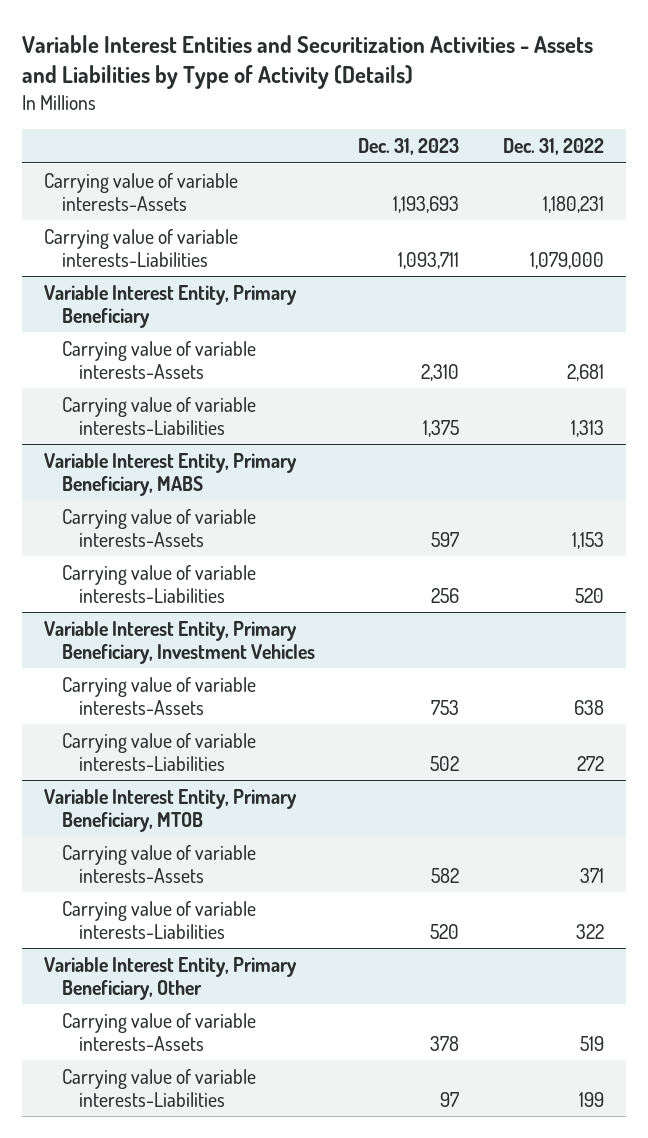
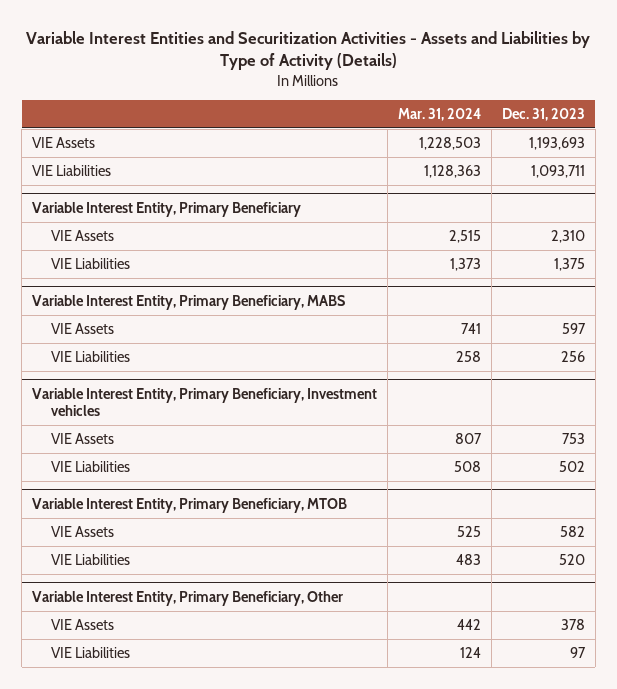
[503,138,605,156] Dec. 31, 2022 -> none
none -> [397,108,481,122] Mar. 31, 2024
[43,172,238,211] Carrying value of variable interests-Assets -> [32,136,96,148] VIE Assets
[43,228,238,267] Carrying value of variable interests-Liabilities -> [32,164,112,176] VIE Liabilities
[61,340,256,379] Carrying value of variable interests-Assets -> [50,229,114,241] VIE Assets
[61,396,256,435] Carrying value of variable interests-Liabilities -> [50,257,130,269] VIE Liabilities
[61,508,256,547] Carrying value of variable interests-Assets -> [50,322,114,334] VIE Assets
[61,564,256,603] Carrying value of variable interests-Liabilities -> [50,350,130,362] VIE Liabilities
[43,620,315,664] Variable Interest Entity, Primary Beneficiary, Investment Vehicles -> [32,387,378,417] Variable Interest Entity, Primary Beneficiary, Investment vehicles
[61,676,256,715] Carrying value of variable interests-Assets -> [50,432,114,444] VIE Assets
[61,732,256,771] Carrying value of variable interests-Liabilities -> [50,460,130,472] VIE Liabilities
[61,844,256,883] Carrying value of variable interests-Assets -> [50,525,114,537] VIE Assets
[61,900,256,939] Carrying value of variable interests-Liabilities -> [50,553,130,565] VIE Liabilities
[61,1012,256,1051] Carrying value of variable interests-Assets -> [50,618,114,630] VIE Assets
[61,1068,256,1107] Carrying value of variable interests-Liabilities -> [50,646,130,658] VIE Liabilities

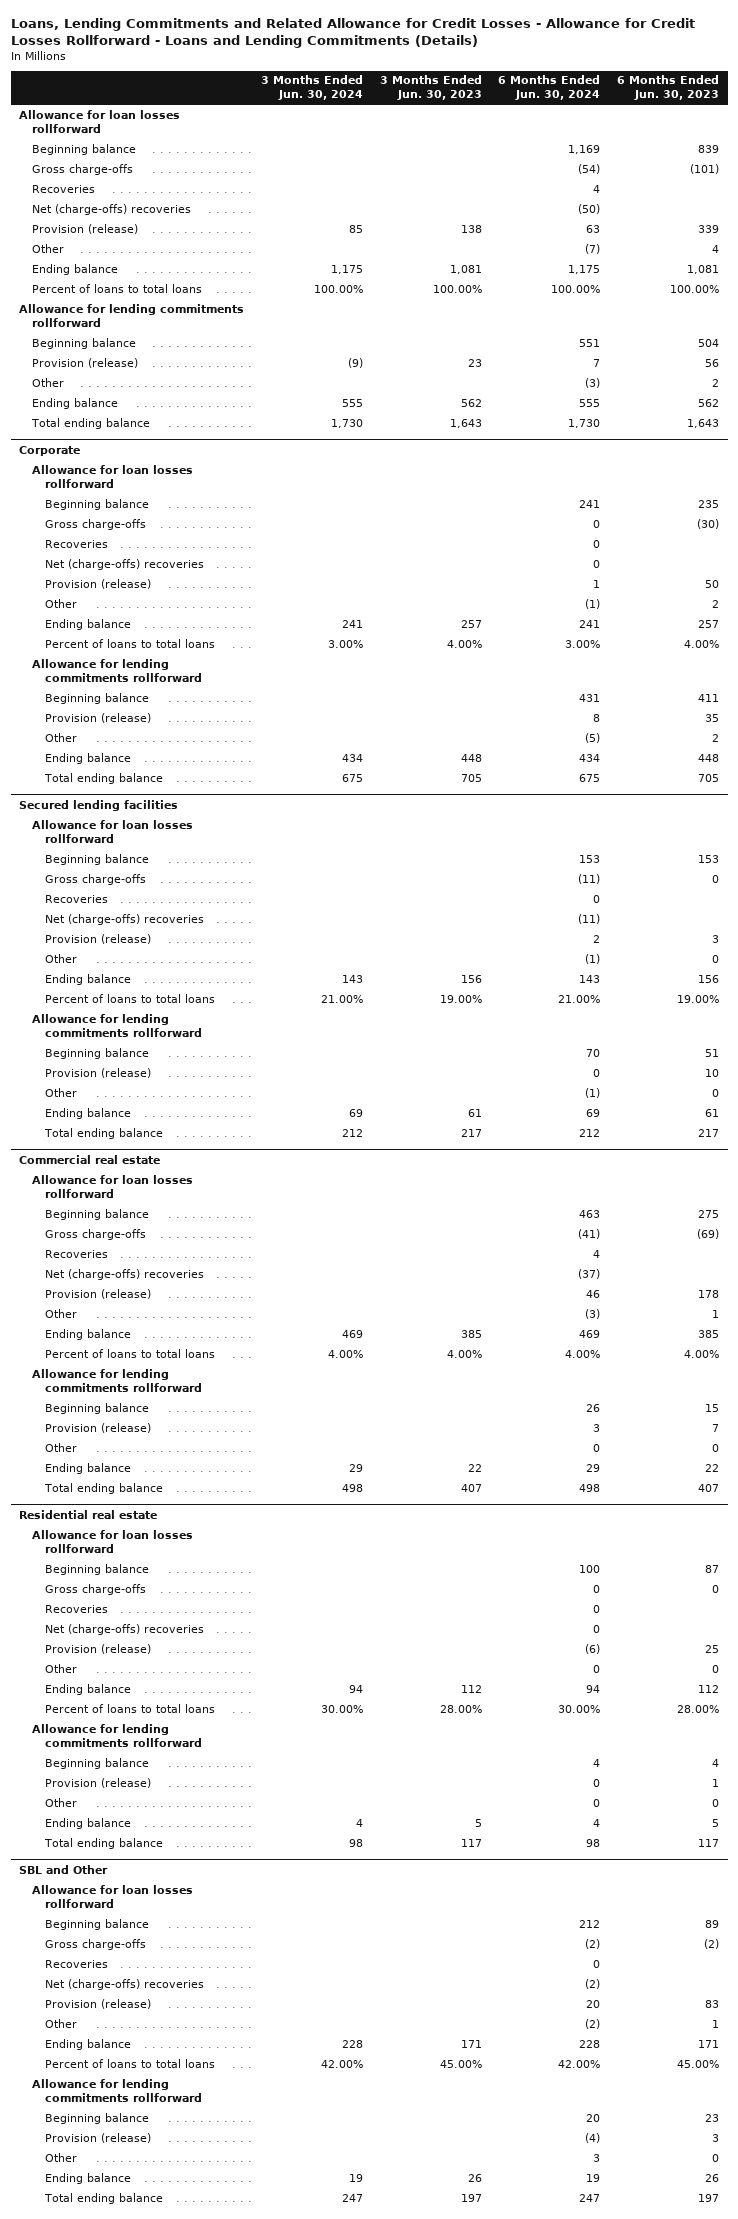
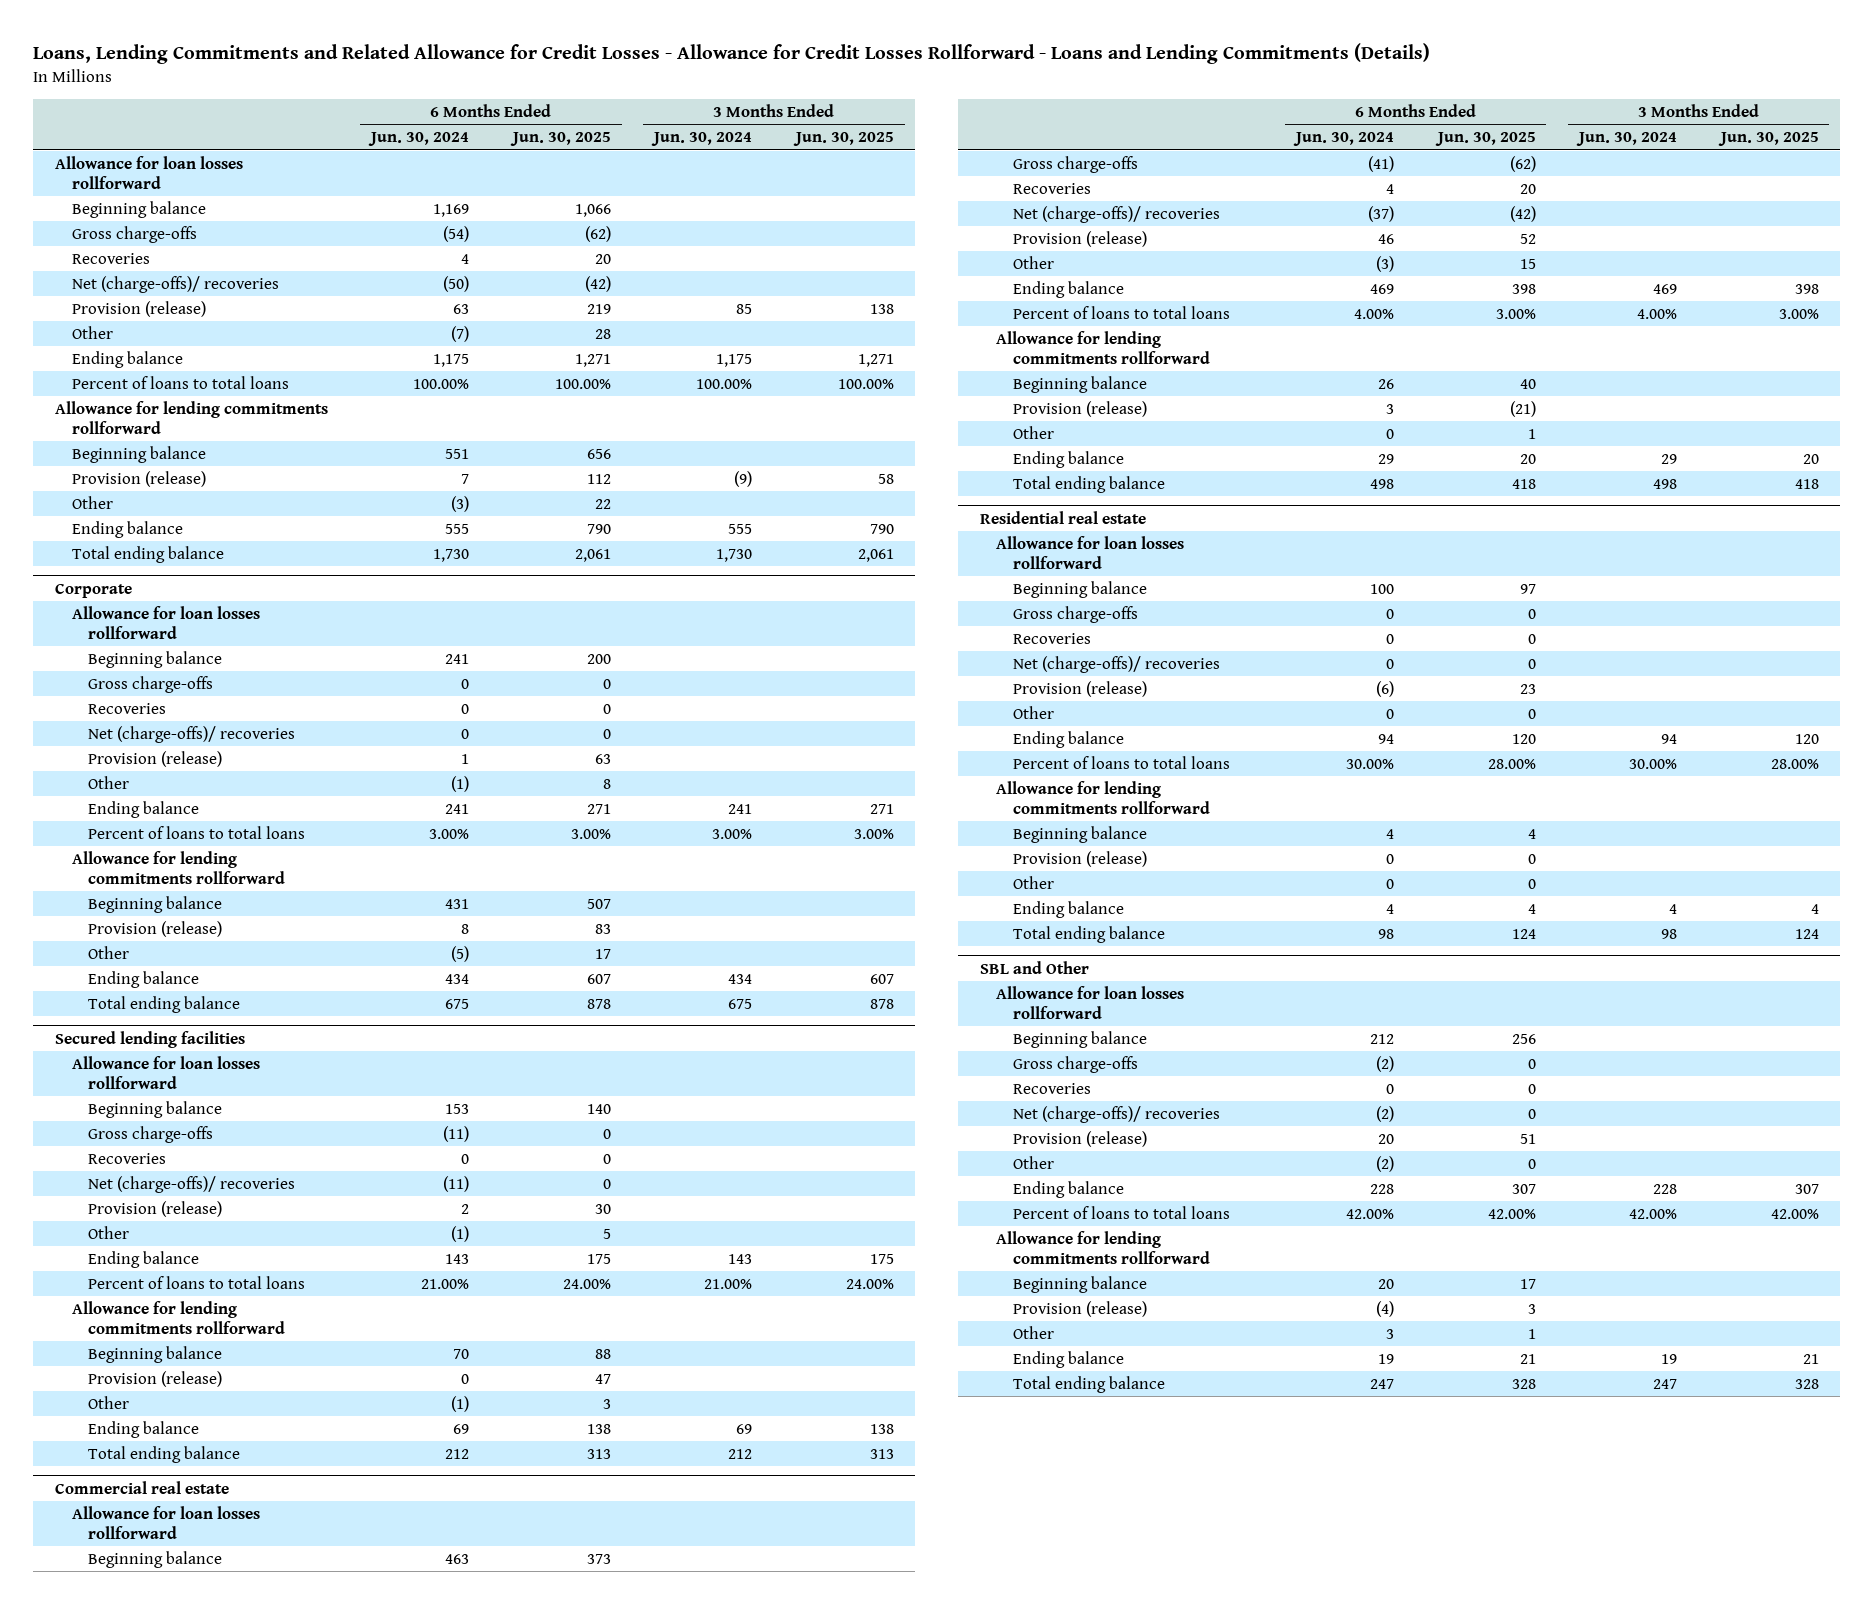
[379,75,482,101] 3 Months Ended Jun. 30, 2023 -> none
[617,75,720,101] 6 Months Ended Jun. 30, 2023 -> none
none -> [509,132,611,147] Jun. 30, 2025
none -> [792,132,894,147] Jun. 30, 2025
[31,203,191,215] Net (charge-offs) recoveries -> [71,275,279,293] Net (charge-offs)/ recoveries
[44,558,204,570] Net (charge-offs) recoveries -> [88,725,296,743] Net (charge-offs)/ recoveries
[44,913,204,925] Net (charge-offs) recoveries -> [88,1175,296,1193] Net (charge-offs)/ recoveries
[44,1268,204,1280] Net (charge-offs) recoveries -> [1013,205,1221,223] Net (charge-offs)/ recoveries
[44,1623,204,1635] Net (charge-offs) recoveries -> [1013,655,1221,673] Net (charge-offs)/ recoveries
[44,1978,204,1990] Net (charge-offs) recoveries -> [1013,1105,1221,1123] Net (charge-offs)/ recoveries

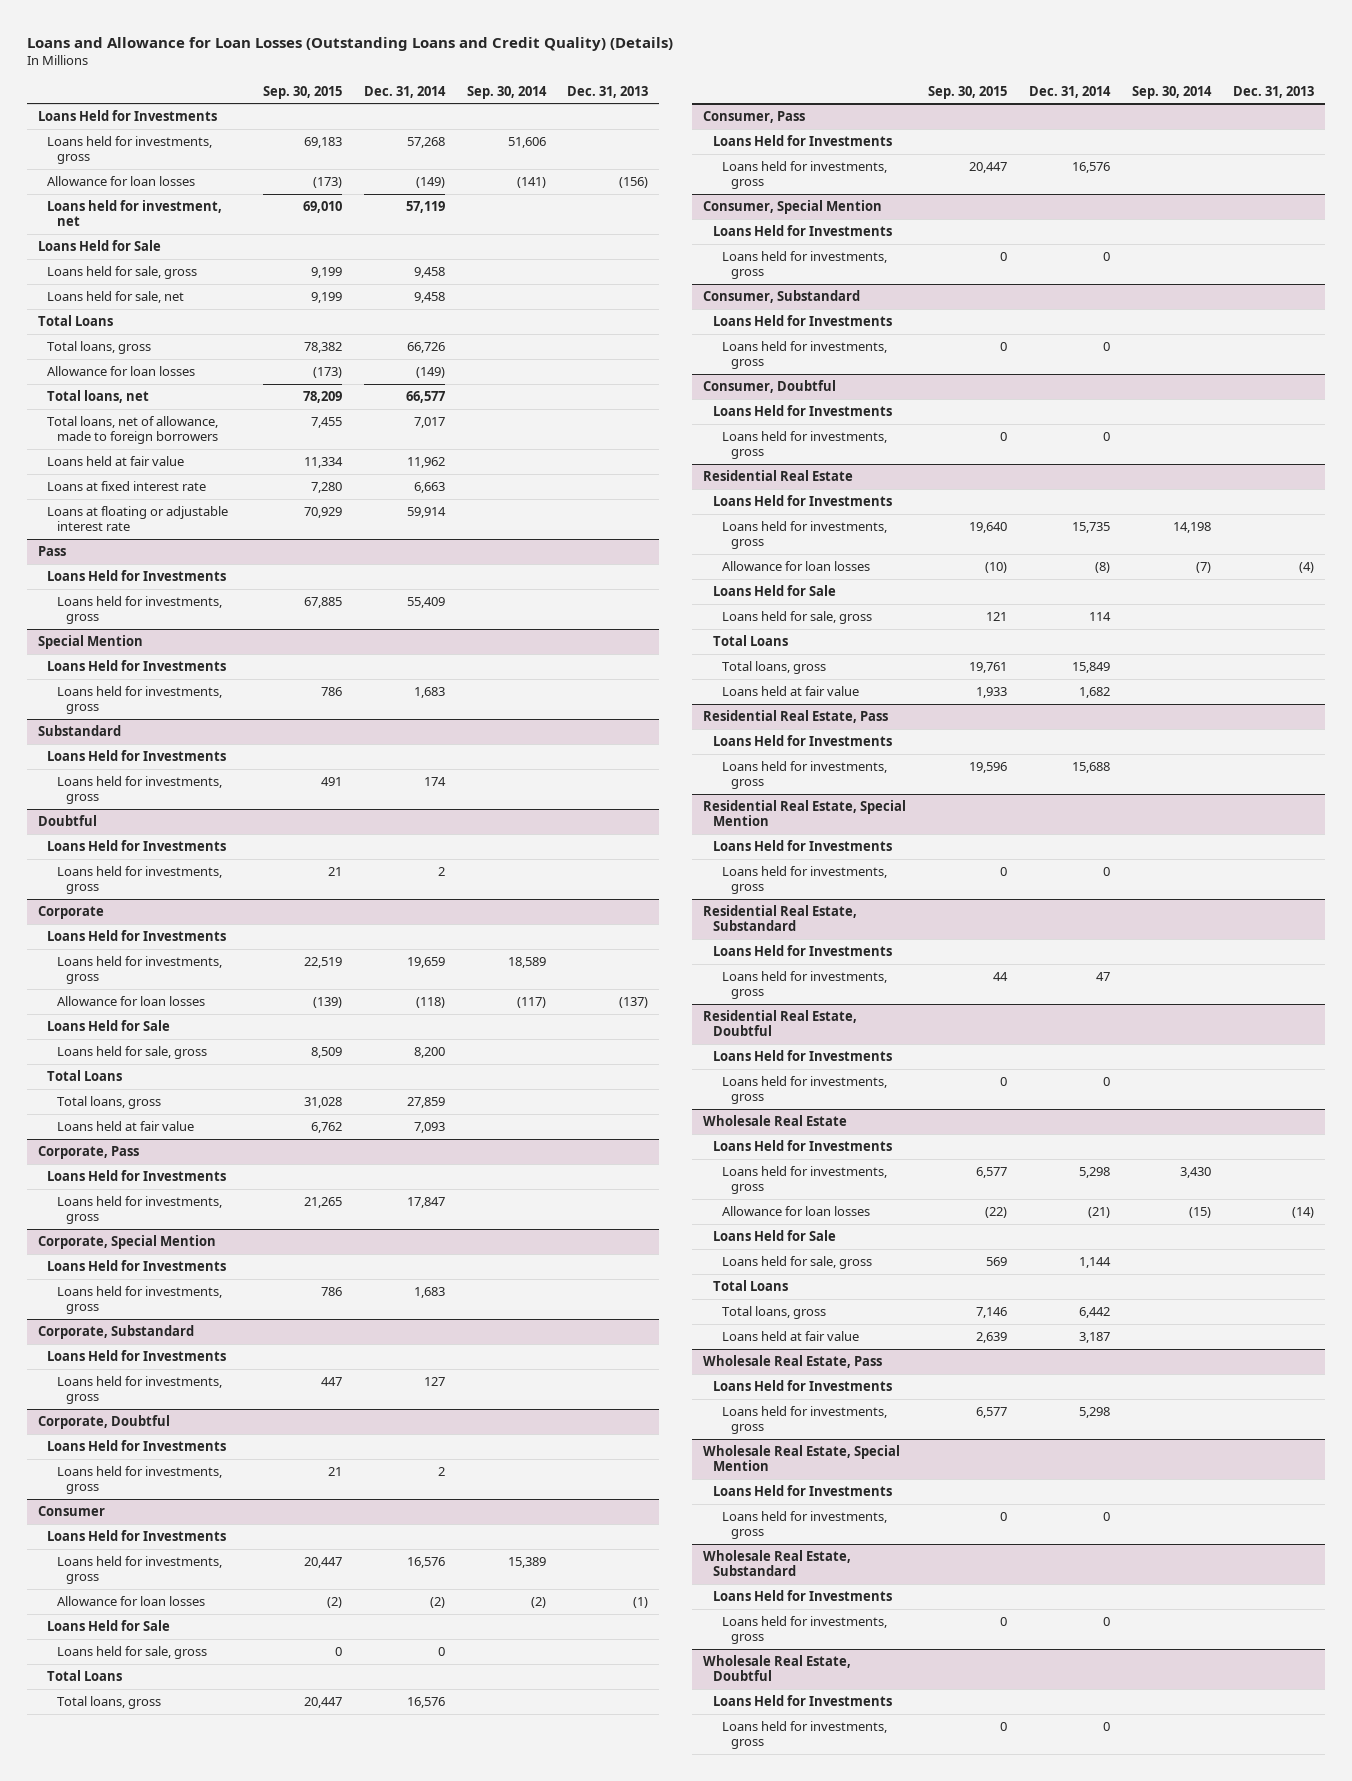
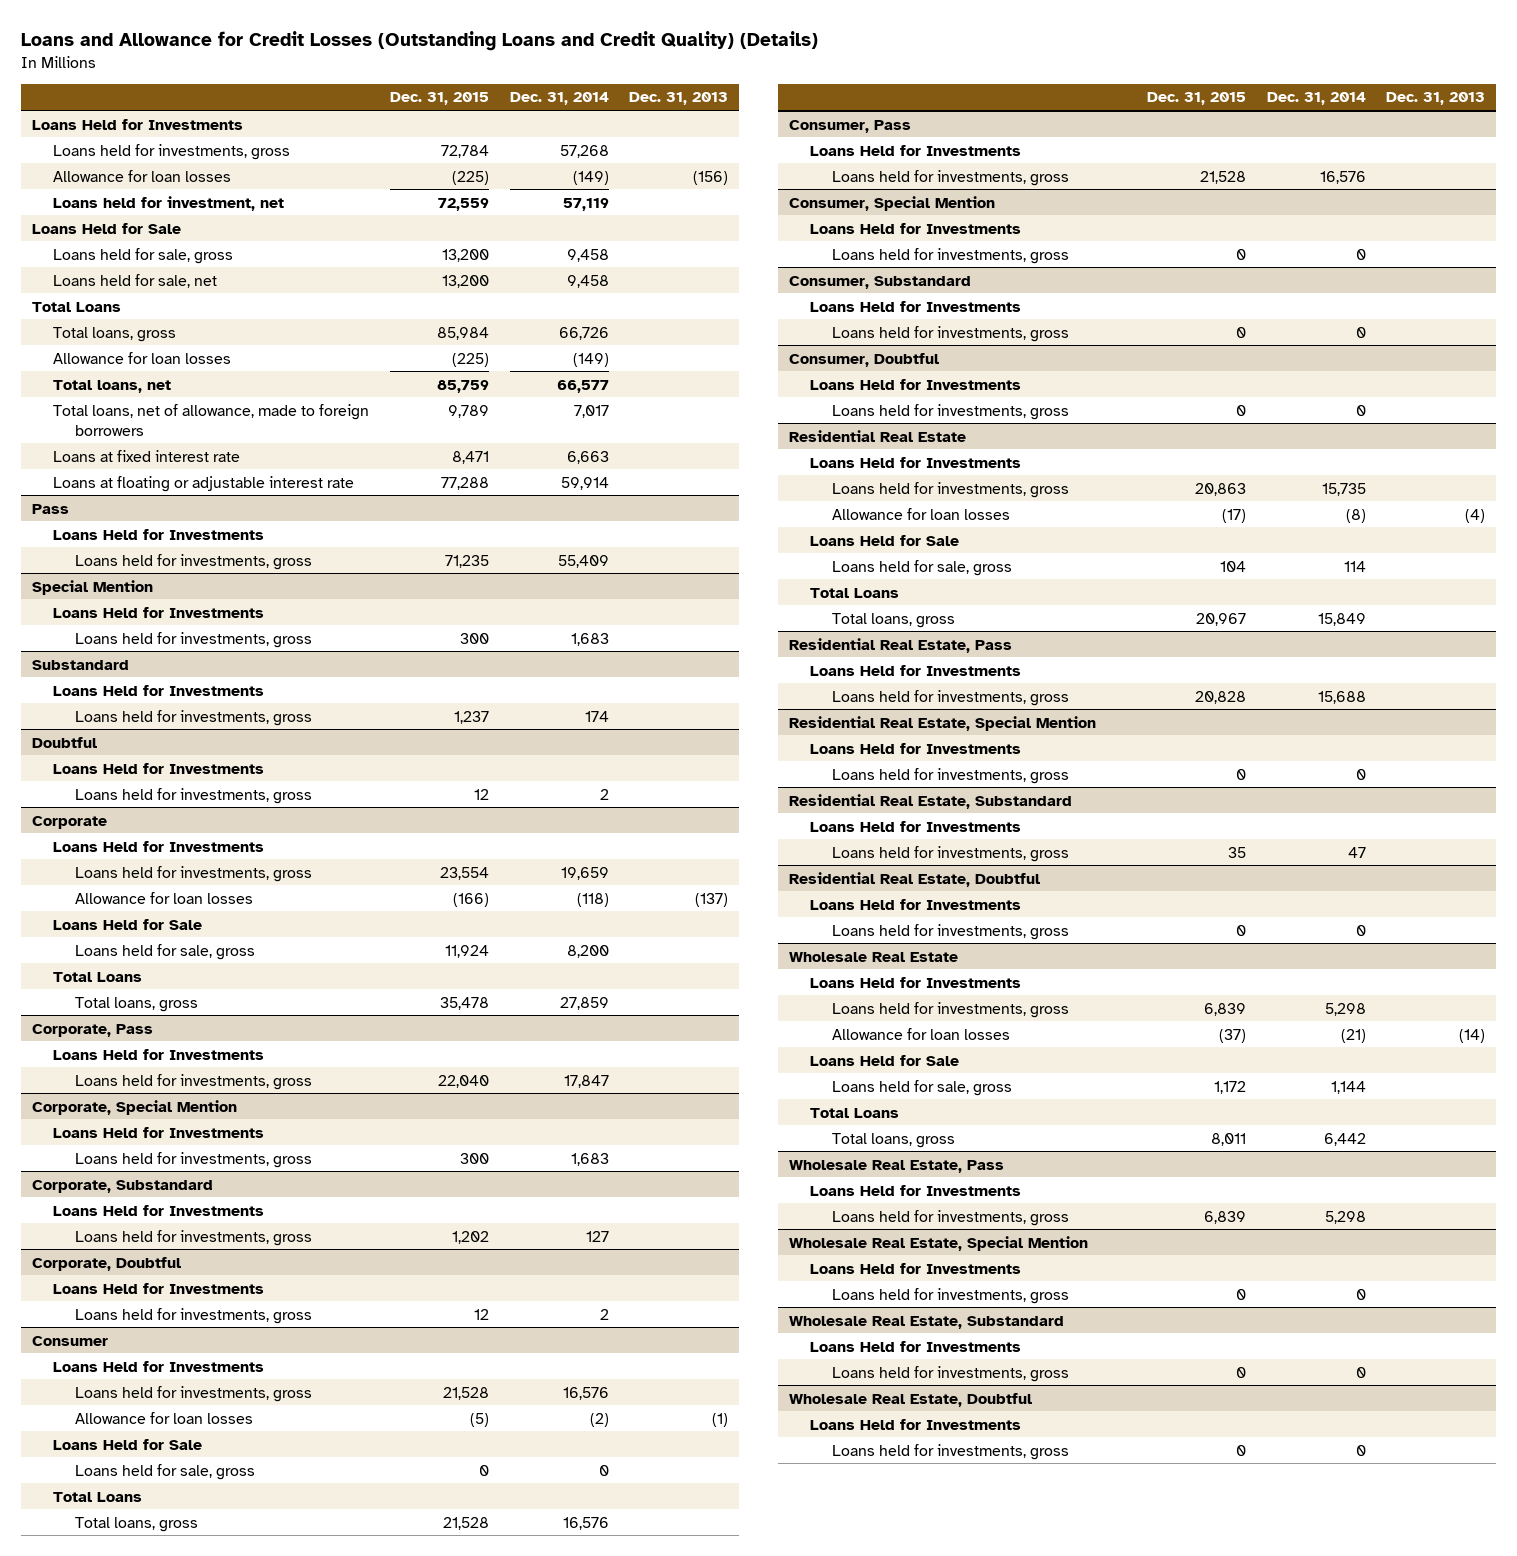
[27,36,674,51] Loans and Allowance for Loan Losses (Outstanding Loans and Credit Quality) (Details) -> [21,31,819,52] Loans and Allowance for Credit Losses (Outstanding Loans and Credit Quality) (Details)
[262,85,342,99] Sep. 30, 2015 -> none
[466,85,547,99] Sep. 30, 2014 -> none
none -> [389,92,489,106] Dec. 31, 2015
[47,456,185,467] Loans held at fair value -> none
[56,1121,194,1132] Loans held at fair value -> none
[721,686,859,697] Loans held at fair value -> none
[721,1331,859,1342] Loans held at fair value -> none

